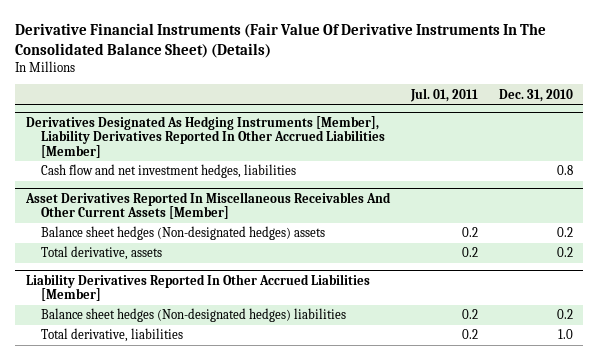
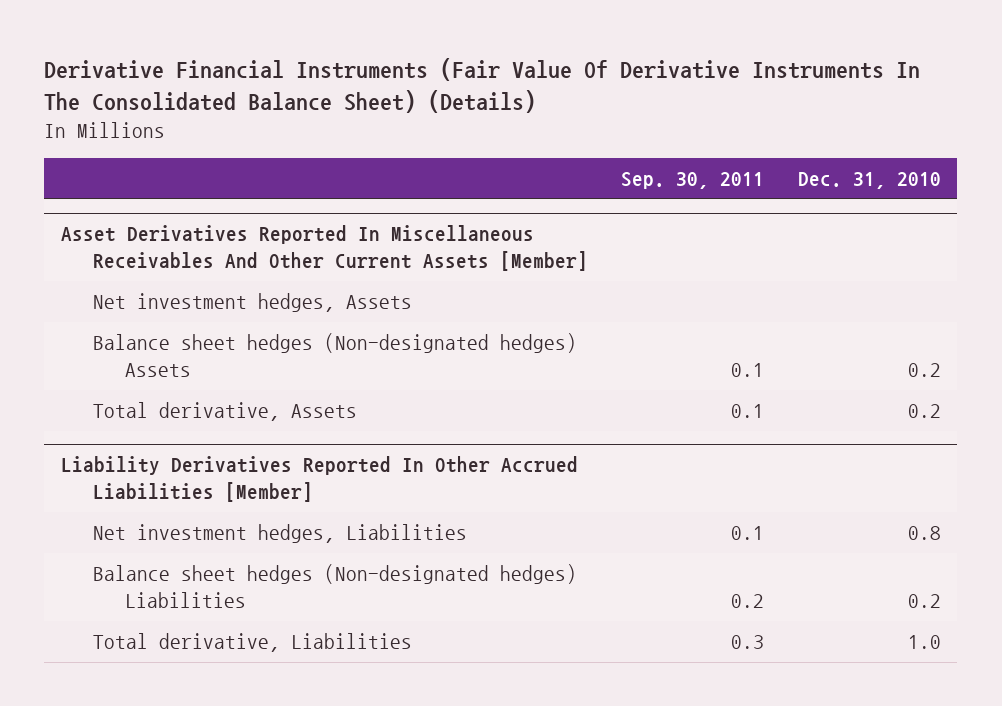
[409,87,478,102] Jul. 01, 2011 -> none
none -> [621,172,765,190] Sep. 30, 2011
[25,115,385,158] Derivatives Designated As Hedging Instruments [Member], Liability Derivatives Reported In Other Accrued Liabilities [Member] -> none
[40,164,296,179] Cash flow and net investment hedges, liabilities -> none
none -> [92,292,412,312] Net investment hedges, Assets
[40,226,325,241] Balance sheet hedges (Non-designated hedges) assets -> [92,332,577,377] Balance sheet hedges (Non-designated hedges) Assets
[40,246,162,261] Total derivative, assets -> [92,401,357,421] Total derivative, Assets
none -> [92,523,467,543] Net investment hedges, Liabilities
[40,308,346,323] Balance sheet hedges (Non-designated hedges) liabilities -> [92,563,577,608] Balance sheet hedges (Non-designated hedges) Liabilities
[40,328,183,343] Total derivative, liabilities -> [92,632,412,652] Total derivative, Liabilities

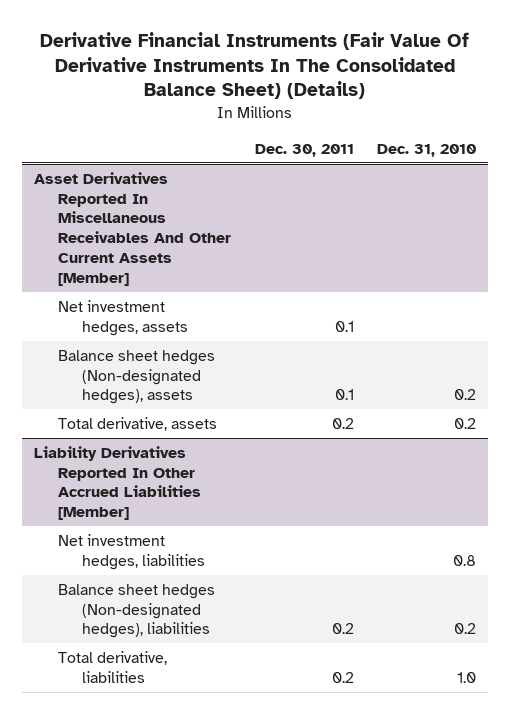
[621,172,765,190] Sep. 30, 2011 -> none
none -> [254,143,354,157] Dec. 30, 2011
[92,292,412,312] Net investment hedges, Assets -> [58,299,189,336] Net investment hedges, assets
[92,332,577,377] Balance sheet hedges (Non-designated hedges) Assets -> [58,349,216,405] Balance sheet hedges (Non-designated hedges), assets
[92,401,357,421] Total derivative, Assets -> [58,416,218,431] Total derivative, assets
[92,523,467,543] Net investment hedges, Liabilities -> [58,533,206,570] Net investment hedges, liabilities
[92,563,577,608] Balance sheet hedges (Non-designated hedges) Liabilities -> [58,583,216,639] Balance sheet hedges (Non-designated hedges), liabilities
[92,632,412,652] Total derivative, Liabilities -> [58,650,168,683] Total derivative, liabilities

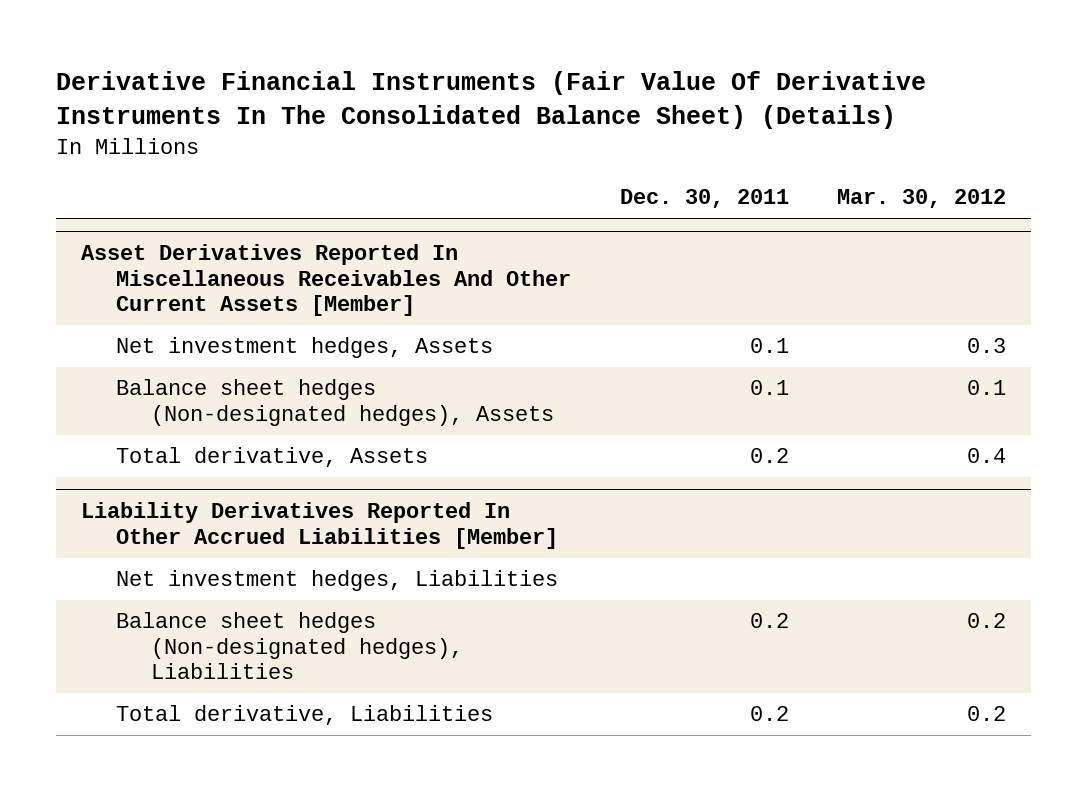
[377,143,477,157] Dec. 31, 2010 -> none
none -> [837,189,1007,209] Mar. 30, 2012
[58,299,189,336] Net investment hedges, assets -> [115,337,493,359] Net investment hedges, Assets
[58,349,216,405] Balance sheet hedges (Non-designated hedges), assets -> [115,379,554,426] Balance sheet hedges (Non-designated hedges), Assets
[58,416,218,431] Total derivative, assets -> [115,447,428,468] Total derivative, Assets
[58,533,206,570] Net investment hedges, liabilities -> [115,570,558,592] Net investment hedges, Liabilities
[58,583,216,639] Balance sheet hedges (Non-designated hedges), liabilities -> [115,612,463,680] Balance sheet hedges (Non-designated hedges), Liabilities
[58,650,168,683] Total derivative, liabilities -> [115,705,493,726] Total derivative, Liabilities

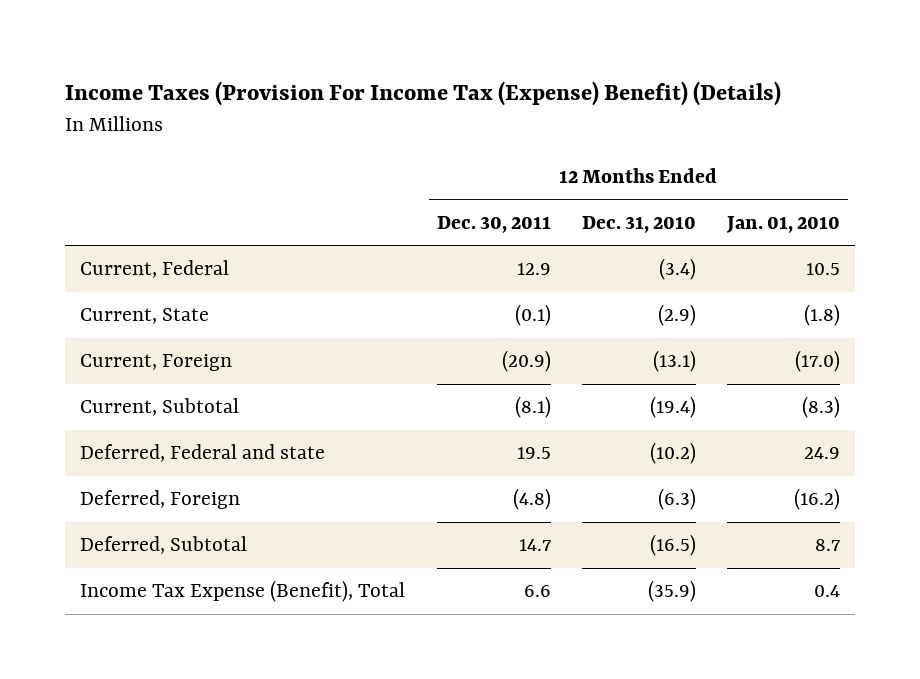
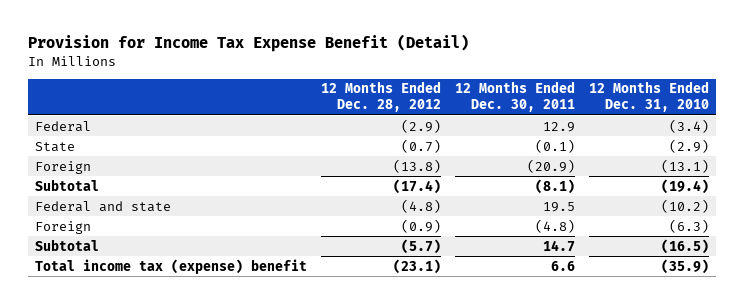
[64,81,781,107] Income Taxes (Provision For Income Tax (Expense) Benefit) (Details) -> [27,34,469,53] Provision for Income Tax Expense Benefit (Detail)
[725,215,840,233] Jan. 01, 2010 -> none
none -> [320,81,441,113] 12 Months Ended Dec. 28, 2012
[80,260,230,279] Current, Federal -> [34,120,91,132] Federal
[80,308,210,325] Current, State -> [34,141,75,152] State
[80,354,233,372] Current, Foreign -> [34,160,91,174] Foreign
[80,398,240,417] Current, Subtotal -> [34,178,99,191] Subtotal
[80,444,326,463] Deferred, Federal and state -> [34,200,171,212] Federal and state
[80,490,241,510] Deferred, Foreign -> [34,220,91,234] Foreign
[80,536,248,555] Deferred, Subtotal -> [34,238,99,251] Subtotal
[80,580,406,603] Income Tax Expense (Benefit), Total -> [34,258,307,274] Total income tax (expense) benefit

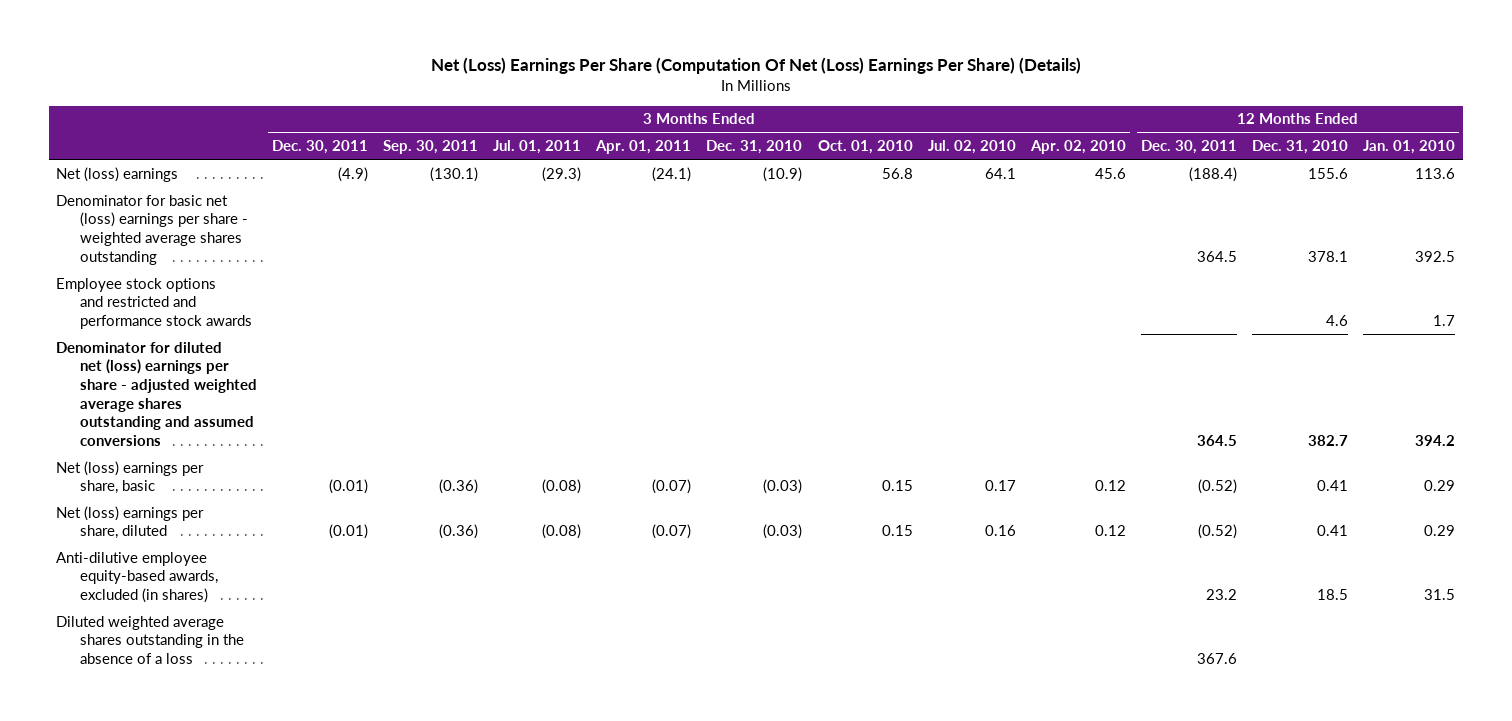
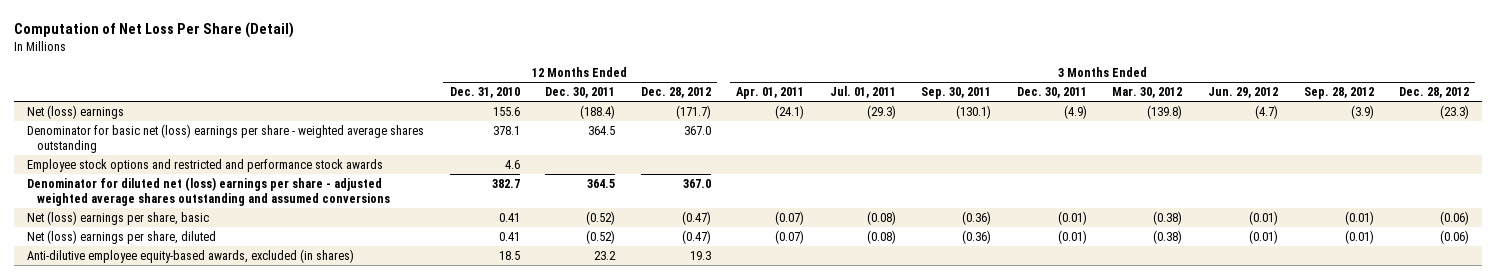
[430,57,1081,75] Net (Loss) Earnings Per Share (Computation Of Net (Loss) Earnings Per Share) (Details) -> [14,21,295,38] Computation of Net Loss Per Share (Detail)
[706,139,803,154] Dec. 31, 2010 -> none
[817,139,913,154] Oct. 01, 2010 -> none
[927,139,1016,154] Jul. 02, 2010 -> none
[1029,139,1126,154] Apr. 02, 2010 -> none
[1363,139,1456,154] Jan. 01, 2010 -> none
none -> [640,87,711,99] Dec. 28, 2012
none -> [1112,87,1183,99] Mar. 30, 2012
none -> [1207,87,1278,99] Jun. 29, 2012
none -> [1303,87,1374,100] Sep. 28, 2012
none -> [1399,87,1470,99] Dec. 28, 2012
[56,615,244,664] Diluted weighted average shares outstanding in the absence of a loss -> none

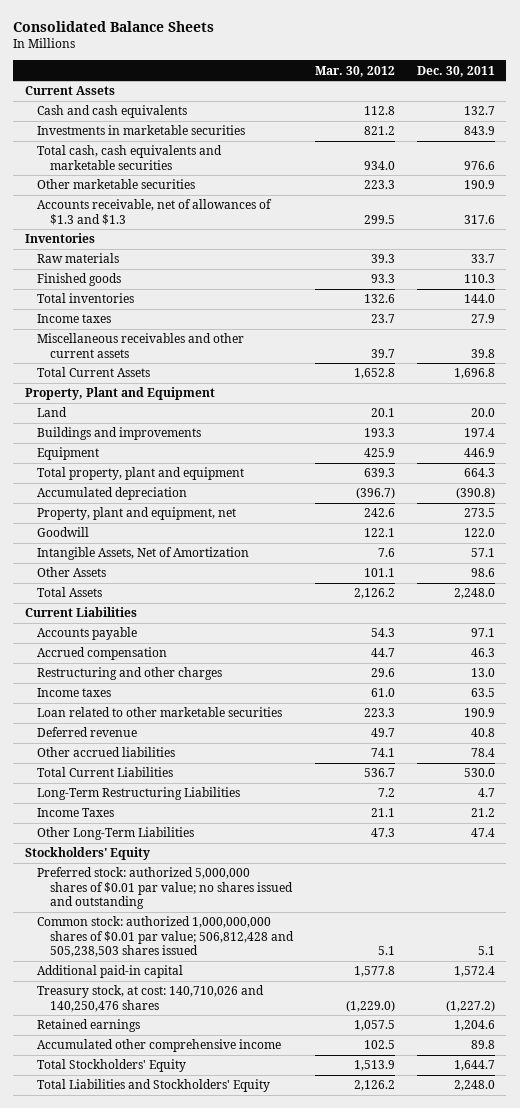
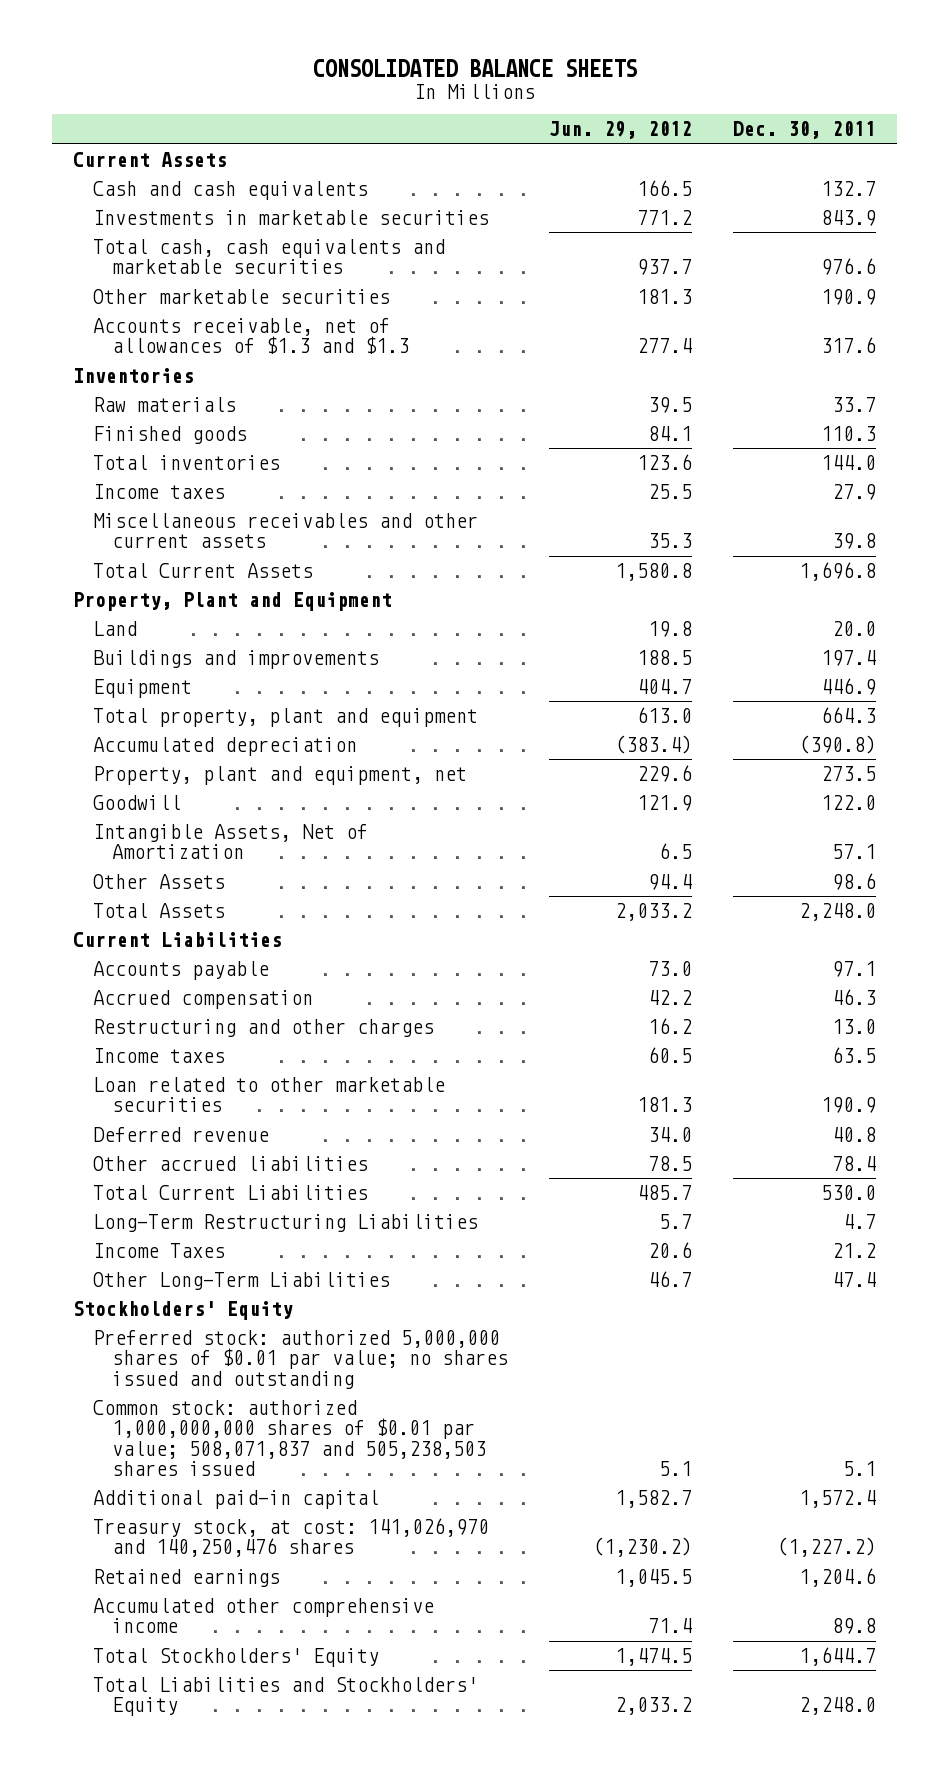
[13,21,215,33] Consolidated Balance Sheets -> [312,58,637,77] CONSOLIDATED BALANCE SHEETS
[315,65,396,77] Mar. 30, 2012 -> none
none -> [549,121,693,140] Jun. 29, 2012
[37,916,294,957] Common stock: authorized 1,000,000,000 shares of $0.01 par value; 506,812,428 and 505,238,503 shares issued -> [92,1399,487,1477] Common stock: authorized 1,000,000,000 shares of $0.01 par value; 508,071,837 and 505,238,503 shares issued
[37,985,265,1012] Treasury stock, at cost: 140,710,026 and 140,250,476 shares -> [92,1517,489,1558] Treasury stock, at cost: 141,026,970 and 140,250,476 shares

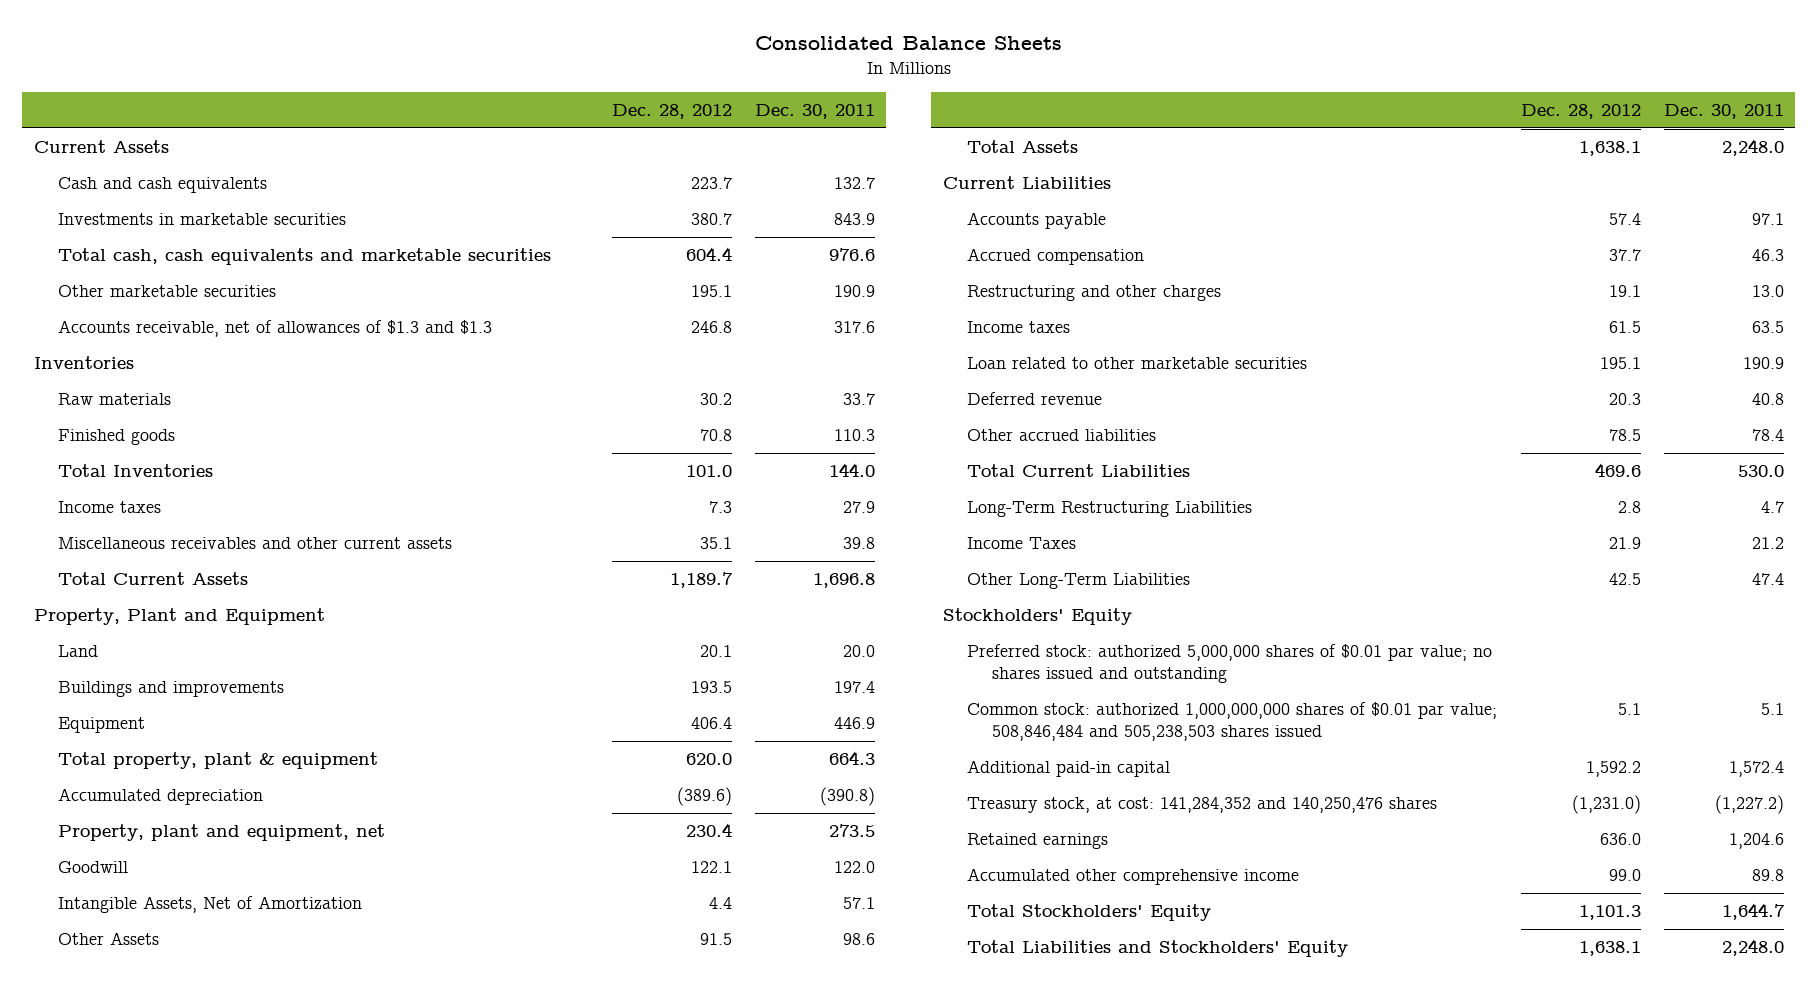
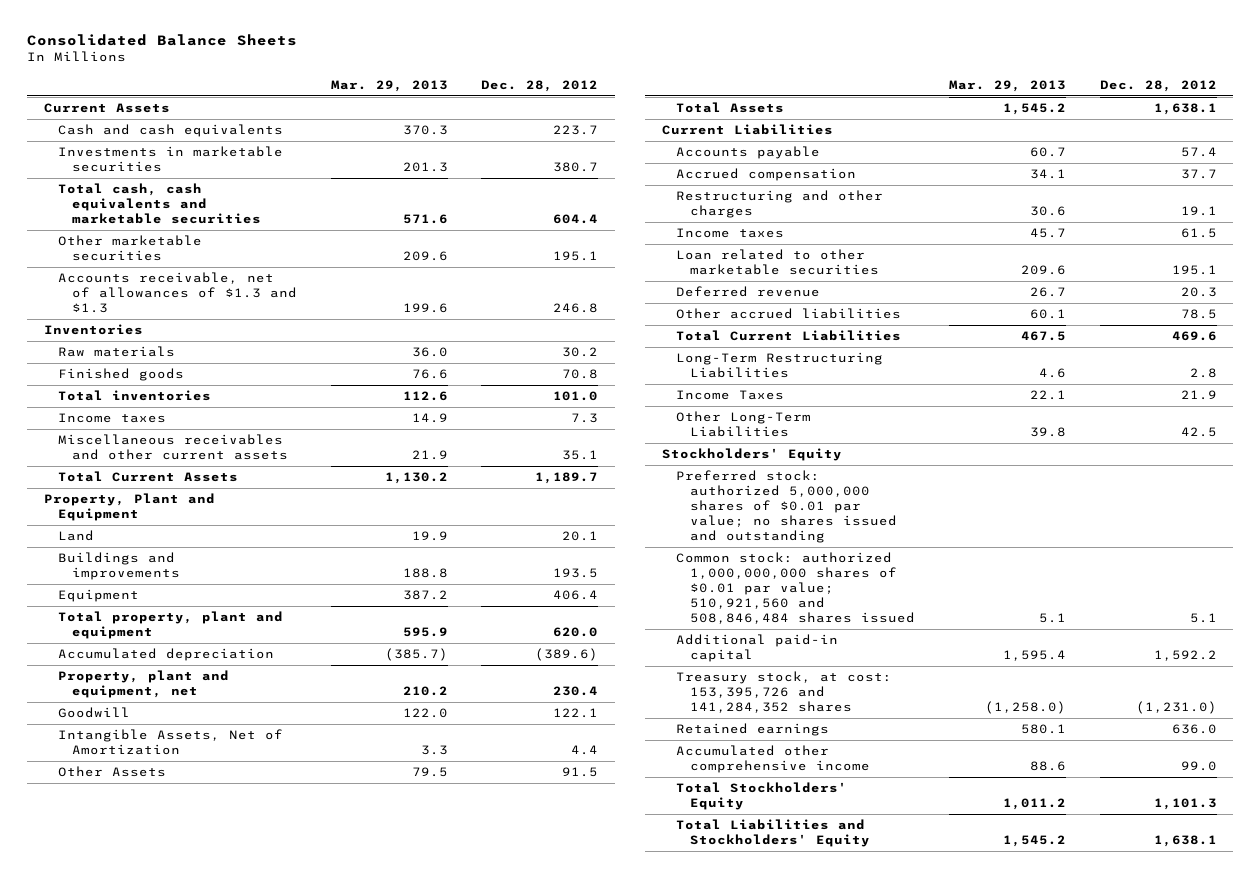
[754,103,875,119] Dec. 30, 2011 -> none
none -> [330,79,448,92] Mar. 29, 2013
[58,463,214,477] Total Inventories -> [57,390,211,402] Total inventories
[58,751,379,769] Total property, plant & equipment -> [57,611,283,640] Total property, plant and equipment
[967,701,1498,742] Common stock: authorized 1,000,000,000 shares of $0.01 par value; 508,846,484 and 505,238,503 shares issued -> [675,552,916,624] Common stock: authorized 1,000,000,000 shares of $0.01 par value; 510,921,560 and 508,846,484 shares issued
[967,796,1438,813] Treasury stock, at cost: 141,284,352 and 140,250,476 shares -> [675,671,892,714] Treasury stock, at cost: 153,395,726 and 141,284,352 shares

